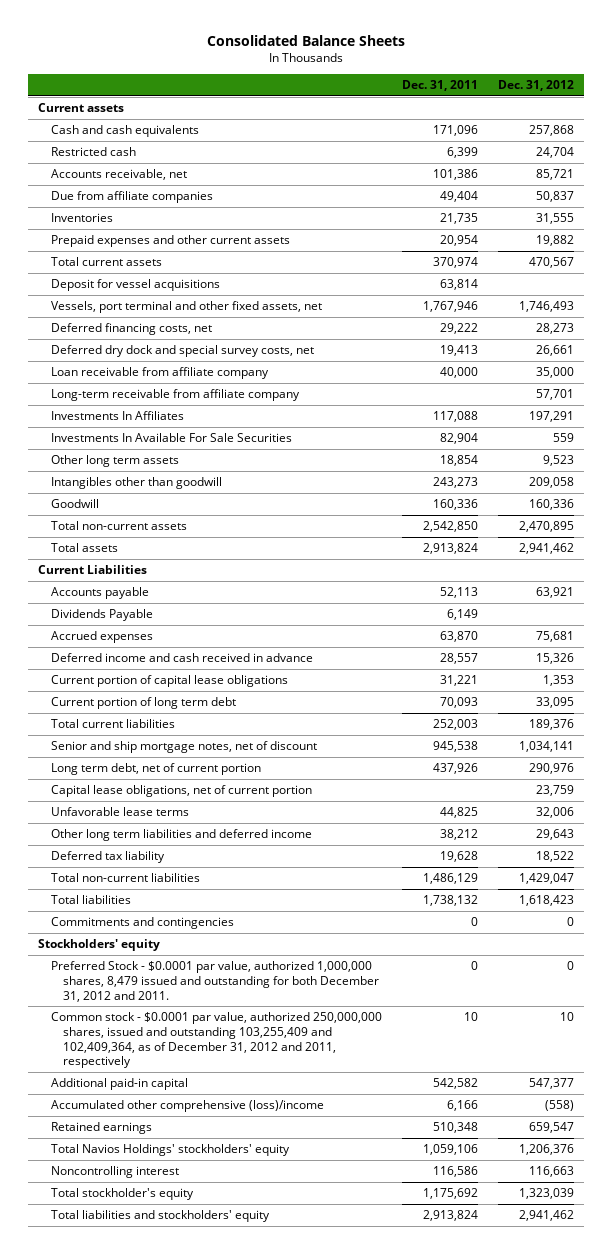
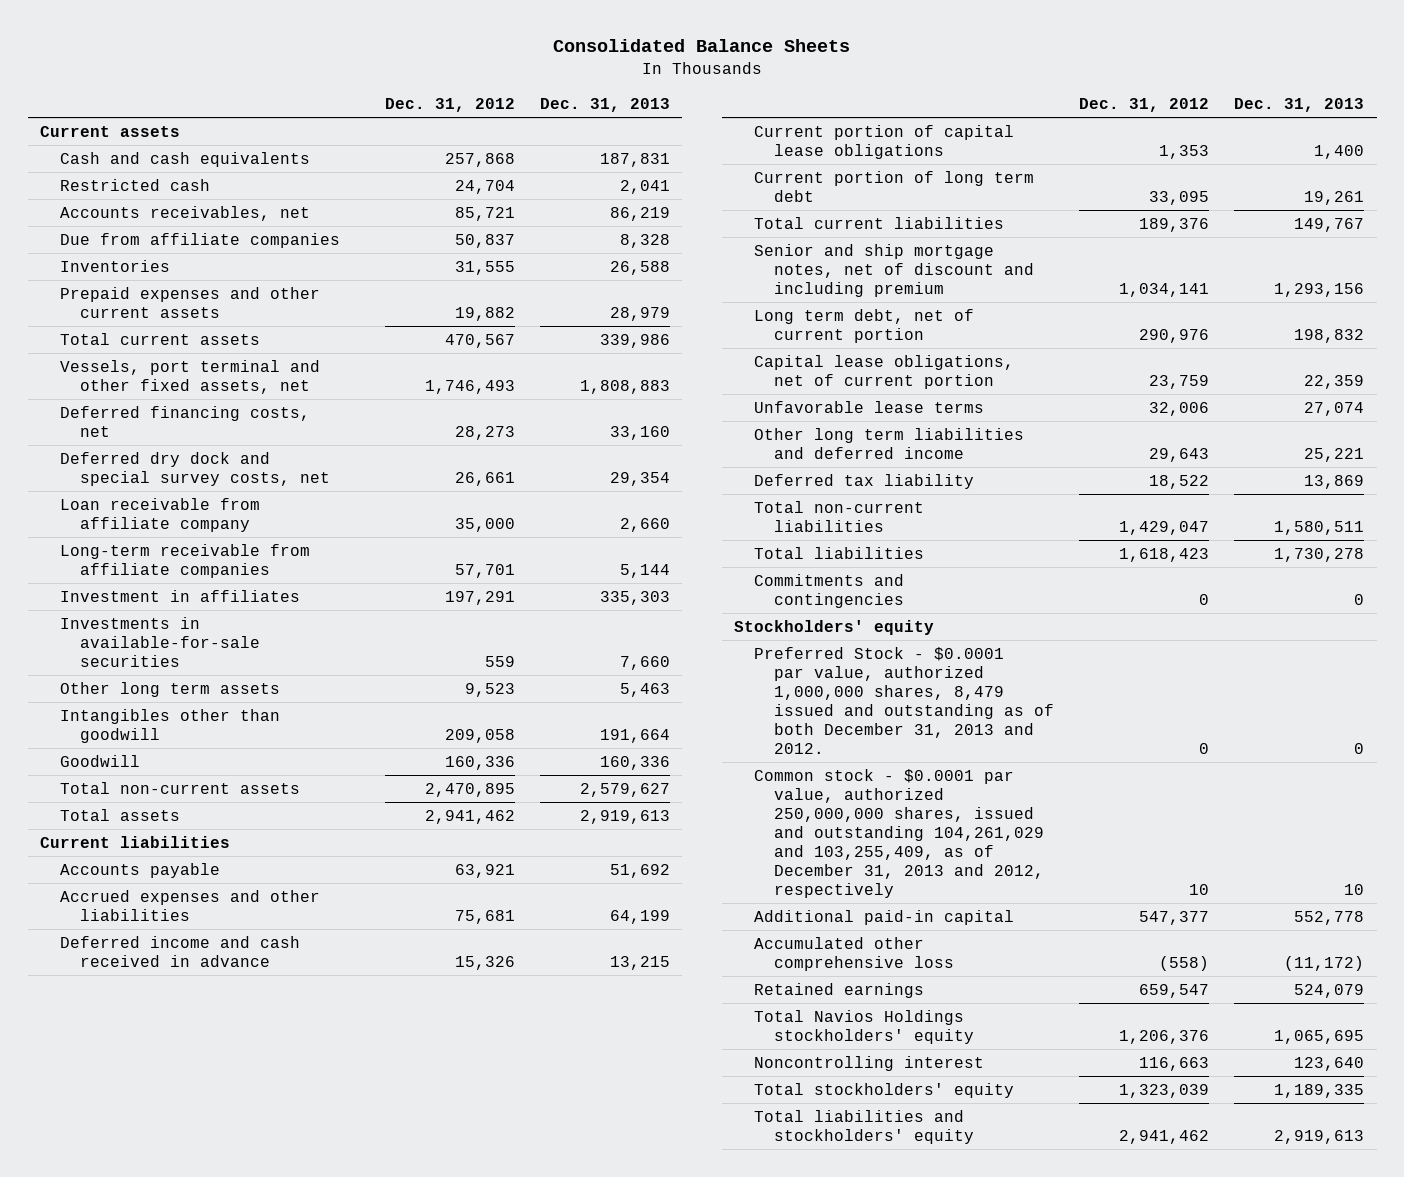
[401,80,478,92] Dec. 31, 2011 -> none
none -> [539,97,670,112] Dec. 31, 2013
[50,169,187,181] Accounts receivable, net -> [60,205,311,221] Accounts receivables, net
[50,279,220,292] Deposit for vessel acquisitions -> none
[50,389,300,402] Long-term receivable from affiliate company -> [60,543,311,578] Long-term receivable from affiliate companies
[50,411,184,421] Investments In Affiliates -> [60,589,301,602] Investment in affiliates
[50,433,292,443] Investments In Available For Sale Securities -> [60,616,261,667] Investments in available-for-sale securities
[37,565,147,575] Current Liabilities -> [40,835,231,848] Current liabilities
[50,609,153,622] Dividends Payable -> none
[50,631,153,644] Accrued expenses -> [60,889,321,921] Accrued expenses and other liabilities
[50,741,317,754] Senior and ship mortgage notes, net of discount -> [754,243,1035,297] Senior and ship mortgage notes, net of discount and including premium
[50,961,380,1002] Preferred Stock - $0.0001 par value, authorized 1,000,000 shares, 8,479 issued and outstanding for both December 31, 2012 and 2011. -> [754,646,1055,755] Preferred Stock - $0.0001 par value, authorized 1,000,000 shares, 8,479 issued and outstanding as of both December 31, 2013 and 2012.
[50,1012,382,1069] Common stock - $0.0001 par value, authorized 250,000,000 shares, issued and outstanding 103,255,409 and 102,409,364, as of December 31, 2012 and 2011, respectively -> [754,768,1045,899] Common stock - $0.0001 par value, authorized 250,000,000 shares, issued and outstanding 104,261,029 and 103,255,409, as of December 31, 2013 and 2012, respectively
[50,1100,324,1113] Accumulated other comprehensive (loss)/income -> [754,936,955,971] Accumulated other comprehensive loss
[50,1144,290,1157] Total Navios Holdings' stockholders' equity -> [754,1009,975,1044] Total Navios Holdings stockholders' equity
[50,1188,194,1201] Total stockholder's equity -> [754,1082,1015,1098] Total stockholders' equity

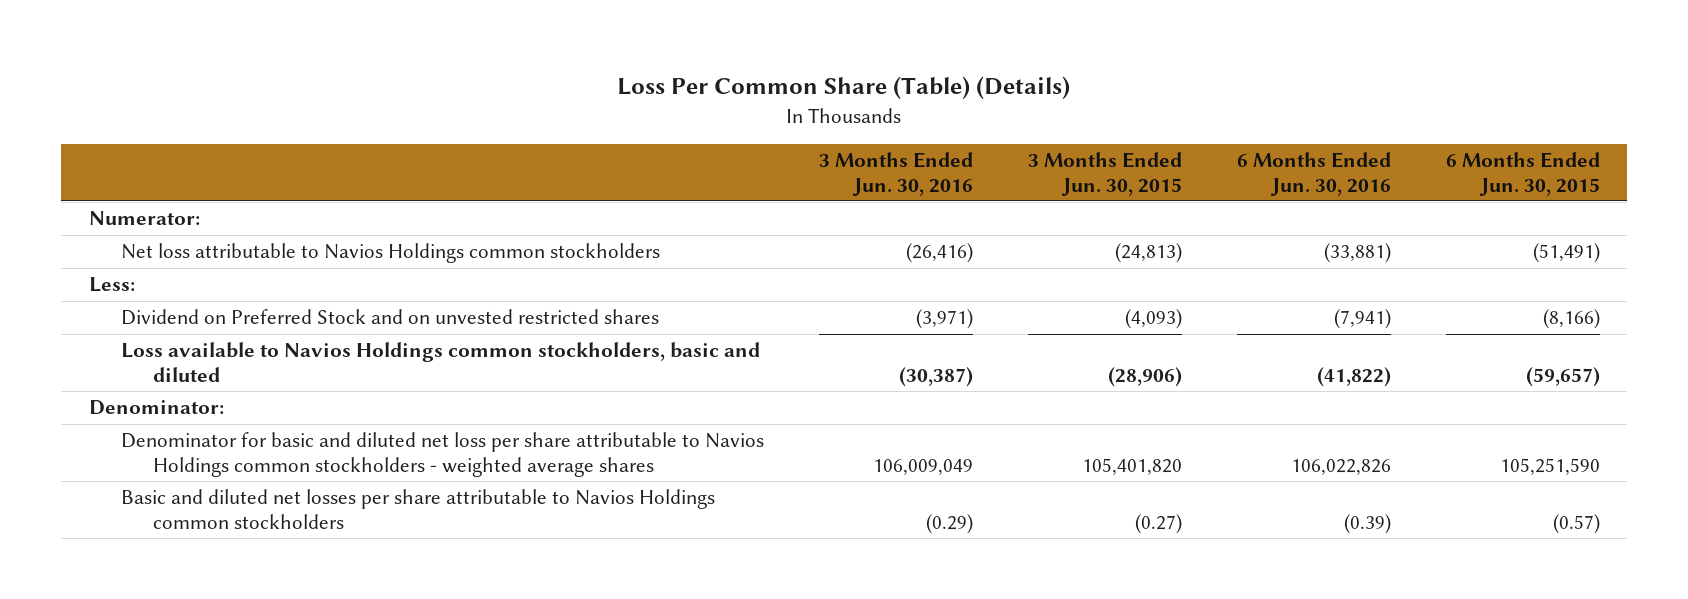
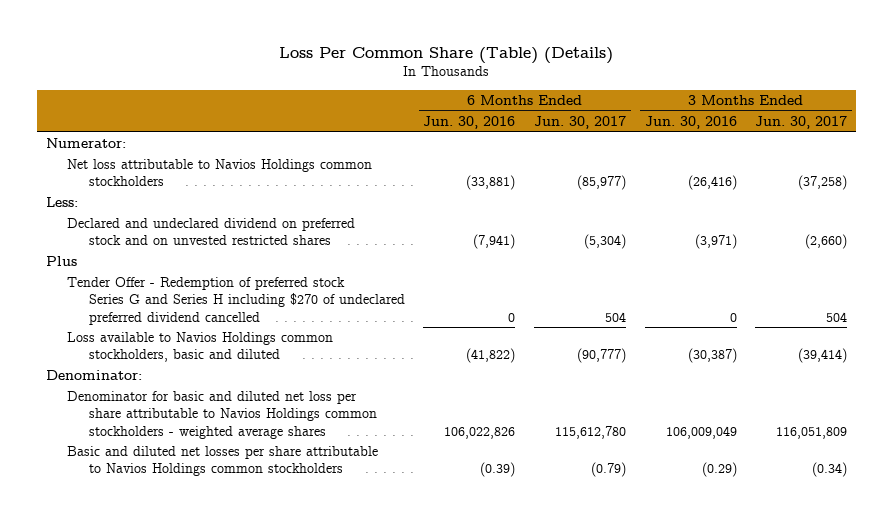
[1027,152,1182,196] 3 Months Ended Jun. 30, 2015 -> none
[1445,152,1600,196] 6 Months Ended Jun. 30, 2015 -> none
none -> [533,116,626,130] Jun. 30, 2017
none -> [755,116,848,130] Jun. 30, 2017
[120,309,659,326] Dividend on Preferred Stock and on unvested restricted shares -> [67,218,356,246] Declared and undeclared dividend on preferred stock and on unvested restricted shares
none -> [45,256,77,267] Plus
none -> [67,277,405,325] Tender Offer - Redemption of preferred stock Series G and Series H including $270 of undeclared preferred dividend cancelled

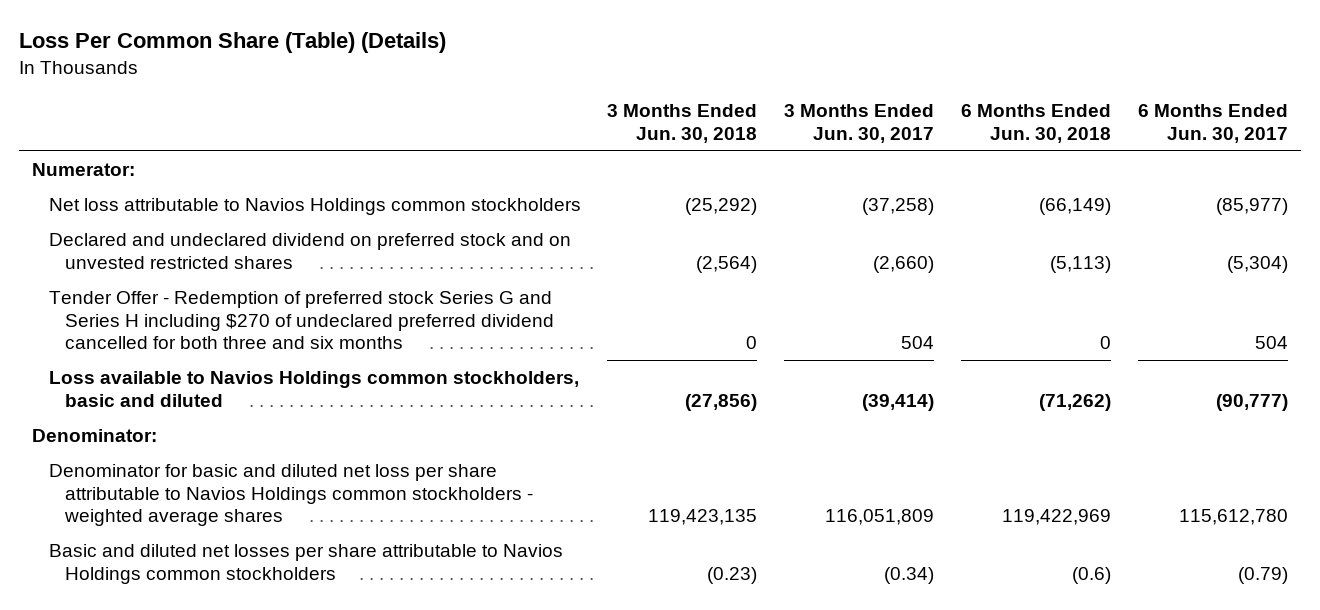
[423,116,516,130] Jun. 30, 2016 -> none
[644,116,737,130] Jun. 30, 2016 -> none
none -> [607,103,758,143] 3 Months Ended Jun. 30, 2018
none -> [961,103,1112,143] 6 Months Ended Jun. 30, 2018
[45,197,78,208] Less: -> none
[45,256,77,267] Plus -> none
[67,277,405,325] Tender Offer - Redemption of preferred stock Series G and Series H including $270 of undeclared preferred dividend cancelled -> [48,291,555,350] Tender Offer - Redemption of preferred stock Series G and Series H including $270 of undeclared preferred dividend cancelled for both three and six months

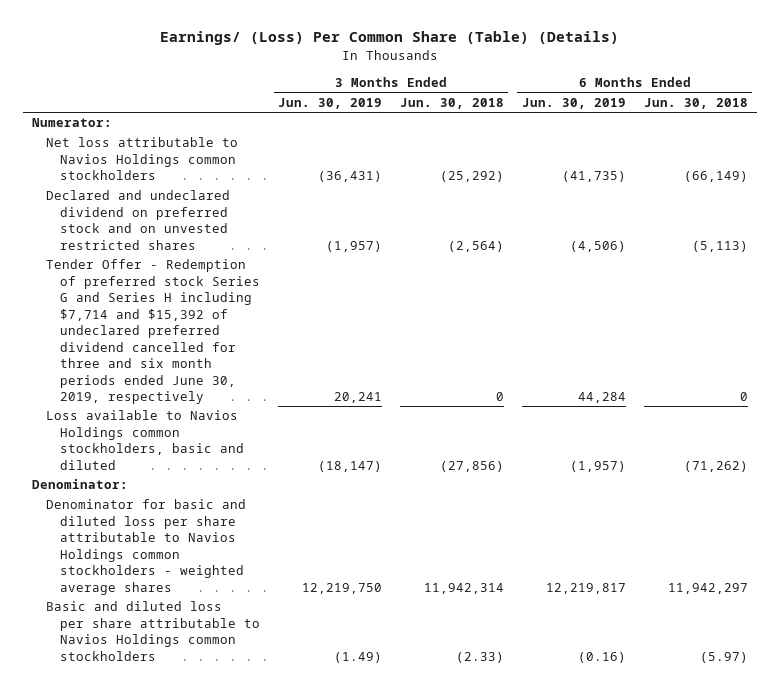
[18,32,446,54] Loss Per Common Share (Table) (Details) -> [159,31,619,46] Earnings/ (Loss) Per Common Share (Table) (Details)
[784,103,935,143] 3 Months Ended Jun. 30, 2017 -> none
[1137,103,1288,143] 6 Months Ended Jun. 30, 2017 -> none
none -> [278,97,383,109] Jun. 30, 2019
none -> [521,97,626,109] Jun. 30, 2019
[48,291,555,350] Tender Offer - Redemption of preferred stock Series G and Series H including $270 of undeclared preferred dividend cancelled for both three and six months -> [45,259,261,404] Tender Offer - Redemption of preferred stock Series G and Series H including $7,714 and $15,392 of undeclared preferred dividend cancelled for three and six month periods ended June 30, 2019, respectively
[48,464,534,527] Denominator for basic and diluted net loss per share attributable to Navios Holdings common stockholders - weighted average shares -> [45,499,246,595] Denominator for basic and diluted loss per share attributable to Navios Holdings common stockholders - weighted average shares
[648,509,758,526] 119,423,135 -> [424,582,505,594] 11,942,314
[1002,509,1112,526] 119,422,969 -> [667,582,748,594] 11,942,297
[48,544,563,584] Basic and diluted net losses per share attributable to Navios Holdings common stockholders -> [45,601,261,661] Basic and diluted loss per share attributable to Navios Holdings common stockholders
[707,566,758,584] (0.23) -> [456,651,505,663] (2.33)
[1072,566,1112,584] (0.6) -> [699,651,748,663] (5.97)

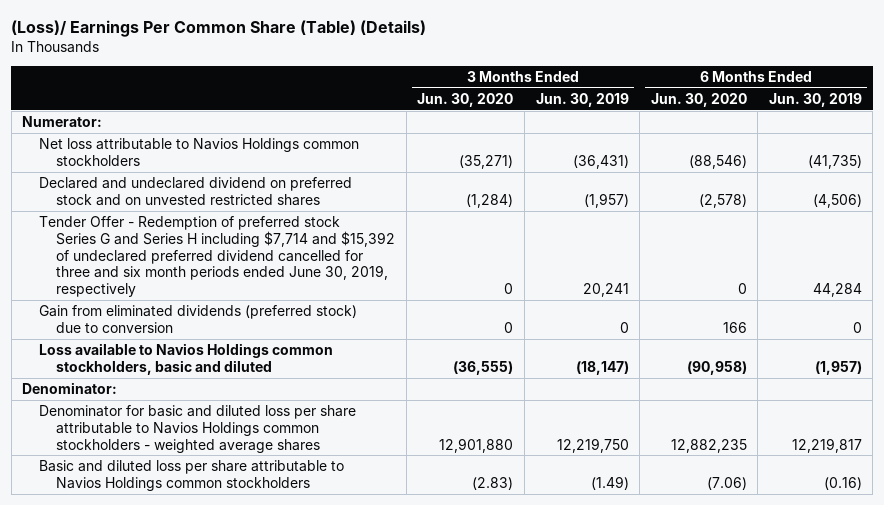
[159,31,619,46] Earnings/ (Loss) Per Common Share (Table) (Details) -> [11,20,427,38] (Loss)/ Earnings Per Common Share (Table) (Details)
[400,97,505,109] Jun. 30, 2018 -> none
[643,97,748,109] Jun. 30, 2018 -> none
none -> [417,93,514,108] Jun. 30, 2020
none -> [650,93,747,108] Jun. 30, 2020
none -> [39,305,358,333] Gain from eliminated dividends (preferred stock) due to conversion

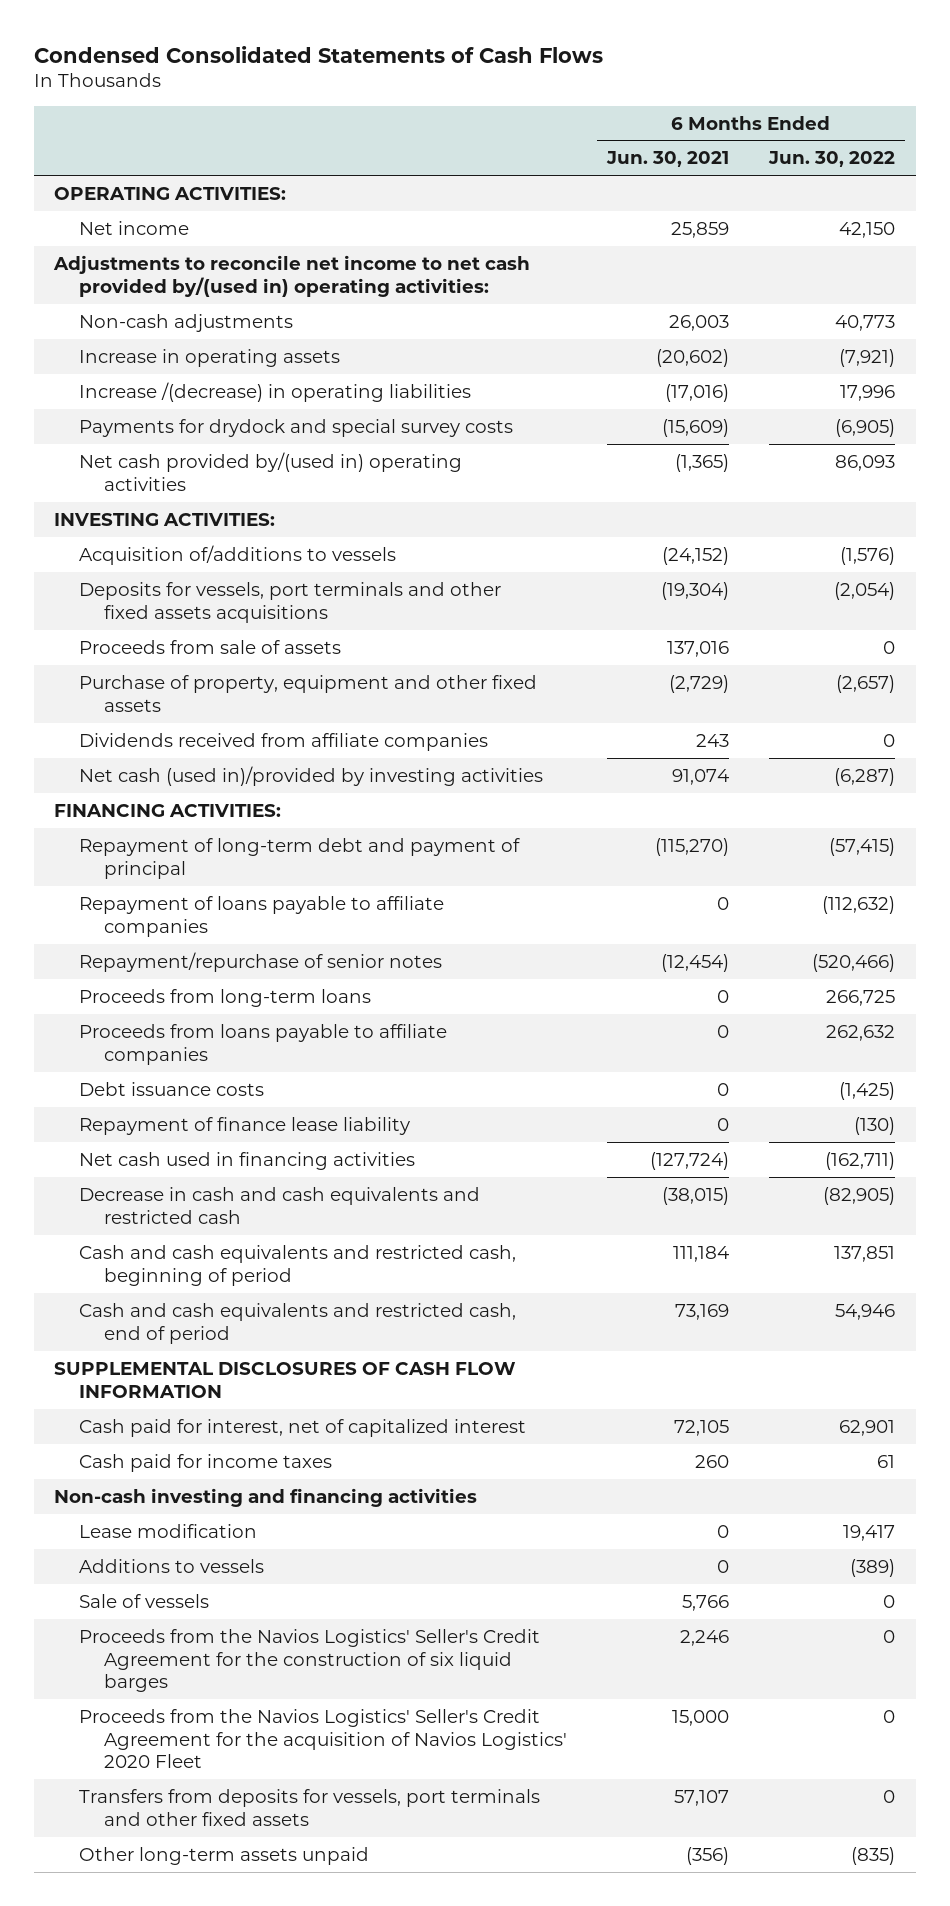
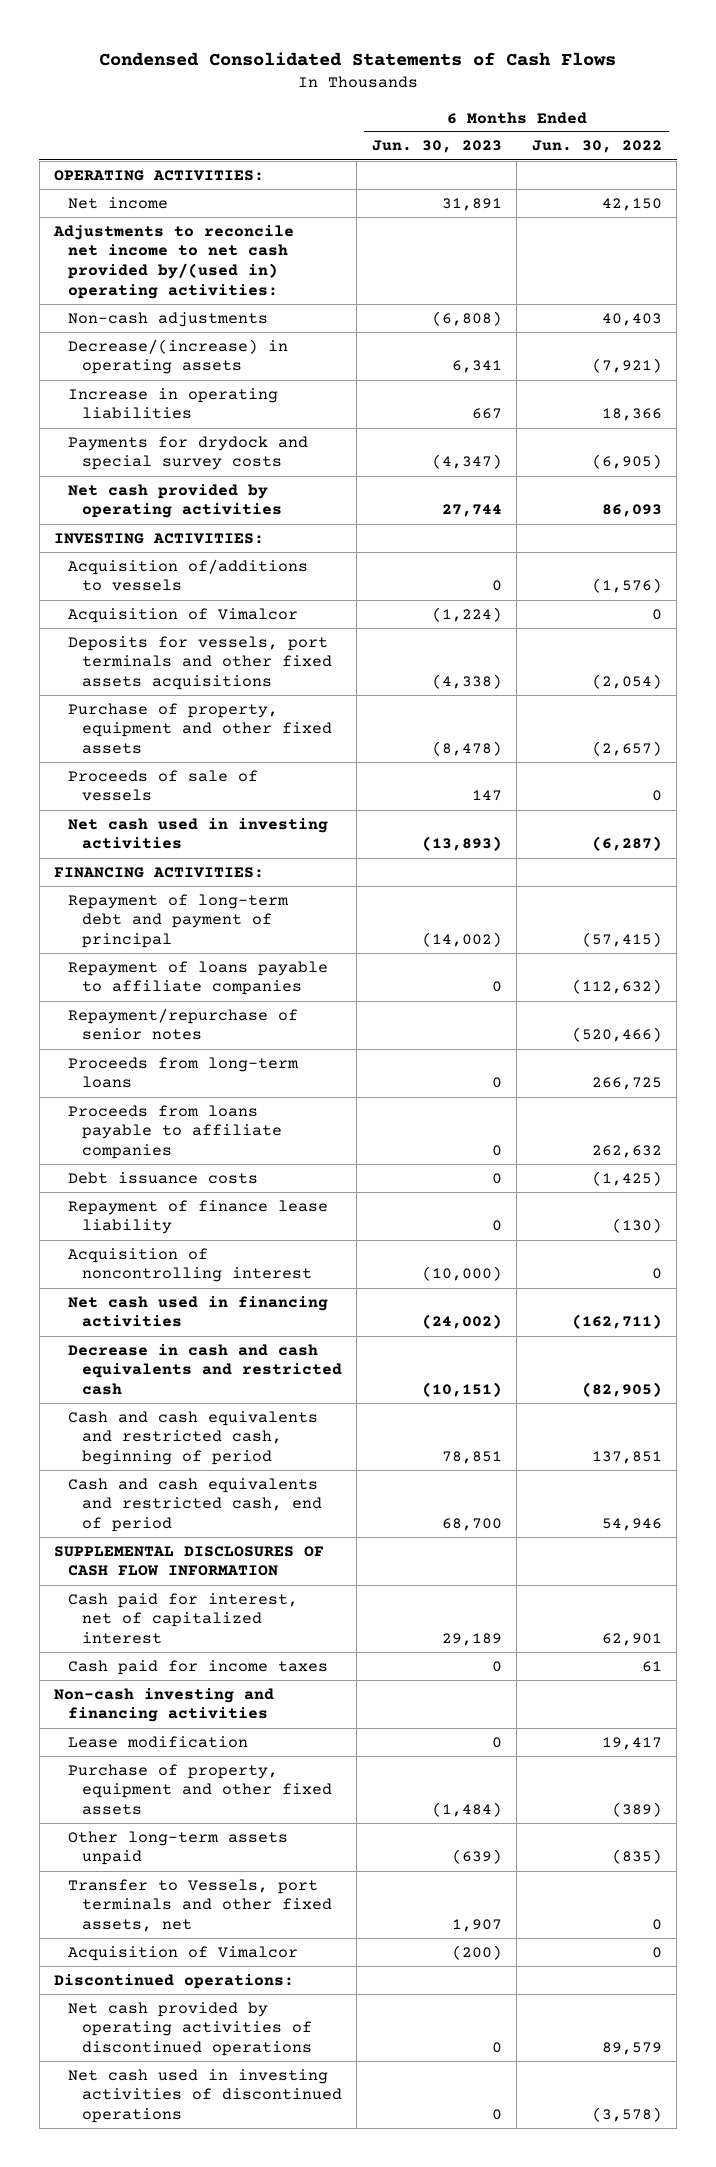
[606,151,730,168] Jun. 30, 2021 -> none
none -> [371,140,502,154] Jun. 30, 2023
[835,314,896,331] 40,773 -> [601,312,662,326] 40,403
[78,348,340,367] Increase in operating assets -> [67,338,288,375] Decrease/(increase) in operating assets
[78,381,471,402] Increase /(decrease) in operating liabilities -> [67,387,278,420] Increase in operating liabilities
[840,384,896,401] 17,996 -> [601,408,662,422] 18,366
[78,451,462,491] Net cash provided by/(used in) operating activities -> [67,483,282,519] Net cash provided by operating activities
none -> [67,607,298,623] Acquisition of Vimalcor
[78,639,341,654] Proceeds from sale of assets -> none
[78,732,488,751] Dividends received from affiliate companies -> none
none -> [67,769,258,802] Proceeds of sale of vessels
[78,765,543,786] Net cash (used in)/provided by investing activities -> [67,817,328,850] Net cash used in investing activities
none -> [67,1247,312,1283] Acquisition of noncontrolling interest
[78,1593,209,1608] Sale of vessels -> none
[78,1628,540,1693] Proceeds from the Navios Logistics' Seller's Credit Agreement for the construction of six liquid barges -> none
[78,1708,567,1769] Proceeds from the Navios Logistics' Seller's Credit Agreement for the acquisition of Navios Logistics' 2020 Fleet -> none
[78,1788,540,1826] Transfers from deposits for vessels, port terminals and other fixed assets -> none
[78,1558,264,1573] Additions to vessels -> [67,1763,332,1816] Purchase of property, equipment and other fixed assets
none -> [67,1878,332,1933] Transfer to Vessels, port terminals and other fixed assets, net
none -> [67,1945,298,1961] Acquisition of Vimalcor
none -> [54,1973,295,1989] Discontinued operations:
none -> [67,2001,312,2057] Net cash provided by operating activities of discontinued operations
none -> [67,2068,342,2124] Net cash used in investing activities of discontinued operations

